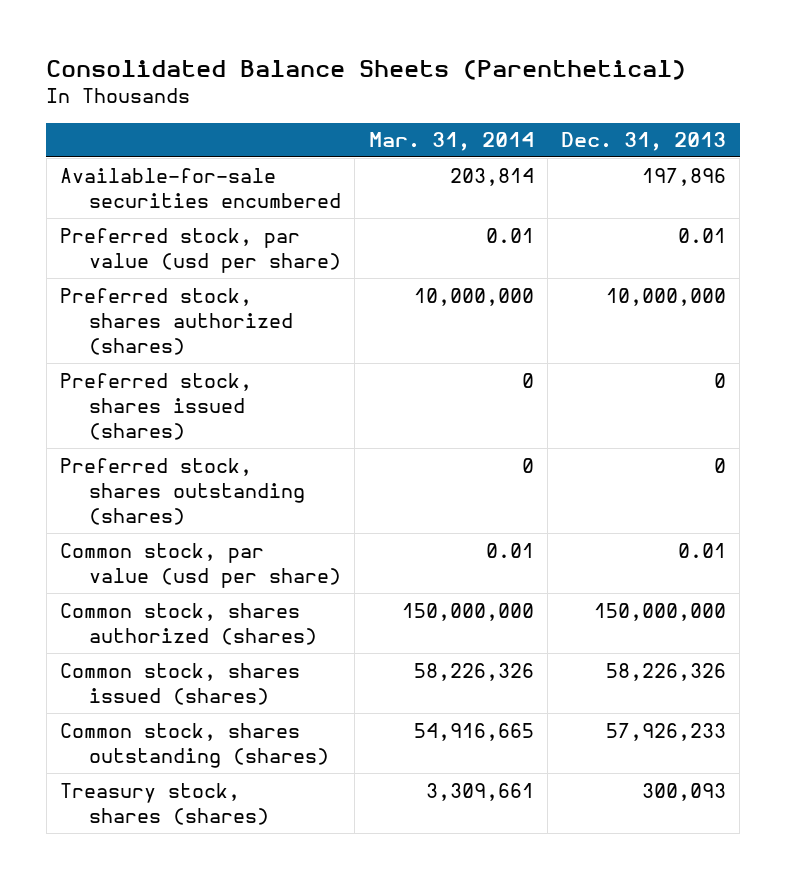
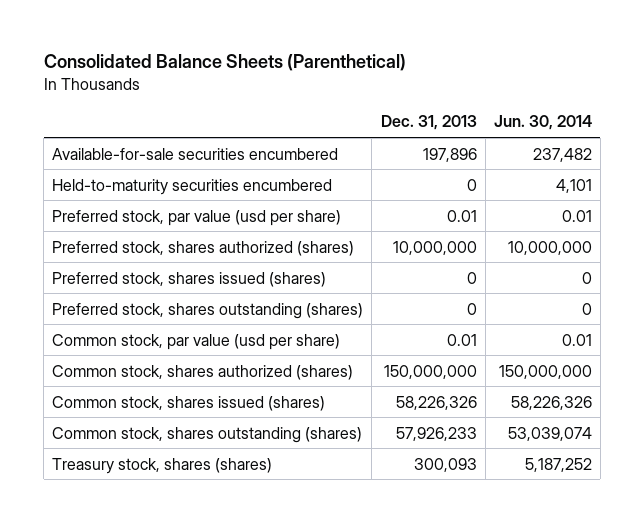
[368,132,534,152] Mar. 31, 2014 -> none
none -> [493,115,592,131] Jun. 30, 2014
none -> [52,178,333,195] Held-to-maturity securities encumbered

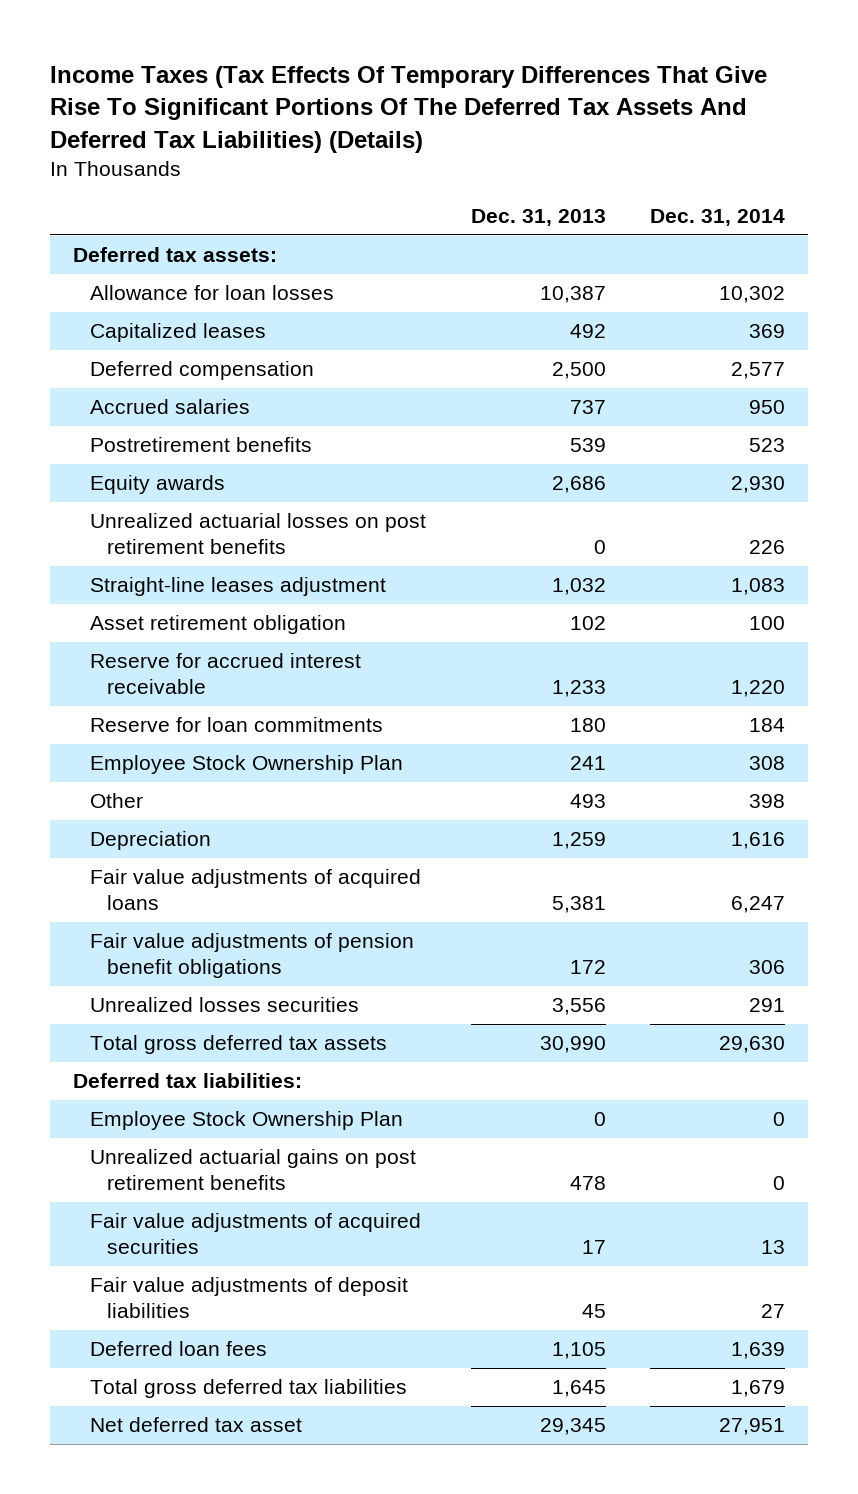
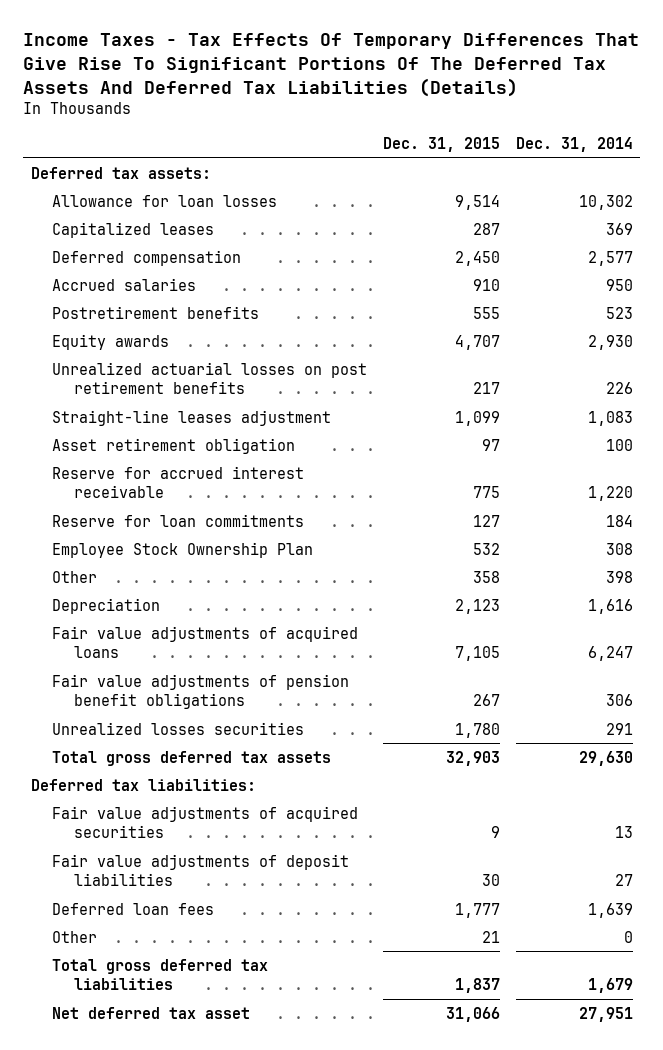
[50,65,768,153] Income Taxes (Tax Effects Of Temporary Differences That Give Rise To Significant Portions Of The Deferred Tax Assets And Deferred Tax Liabilities) (Details) -> [22,33,639,97] Income Taxes - Tax Effects Of Temporary Differences That Give Rise To Significant Portions Of The Deferred Tax Assets And Deferred Tax Liabilities (Details)
[470,208,606,226] Dec. 31, 2013 -> none
none -> [382,137,500,153] Dec. 31, 2015
[89,1111,403,1131] Employee Stock Ownership Plan -> none
[89,1149,416,1191] Unrealized actuarial gains on post retirement benefits -> none
none -> [52,930,98,943] Other

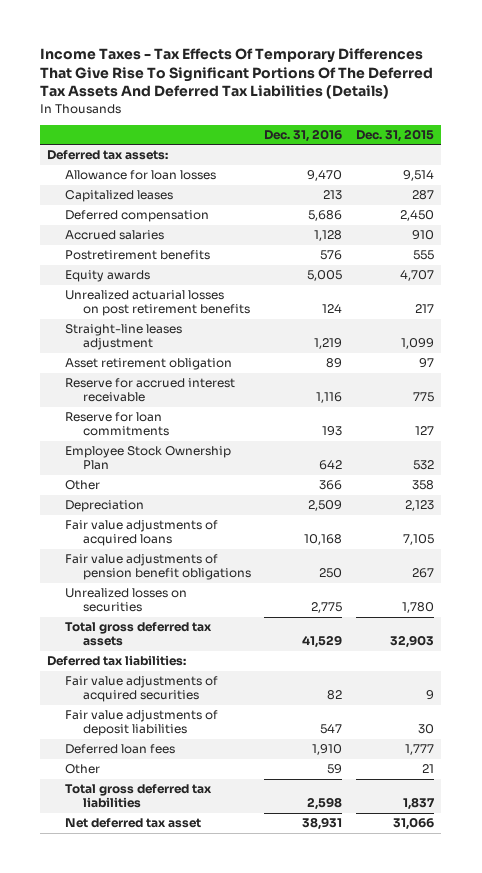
[515,137,633,153] Dec. 31, 2014 -> none
none -> [264,128,343,142] Dec. 31, 2016
[52,721,305,735] Unrealized losses securities -> [64,588,187,613] Unrealized losses on securities

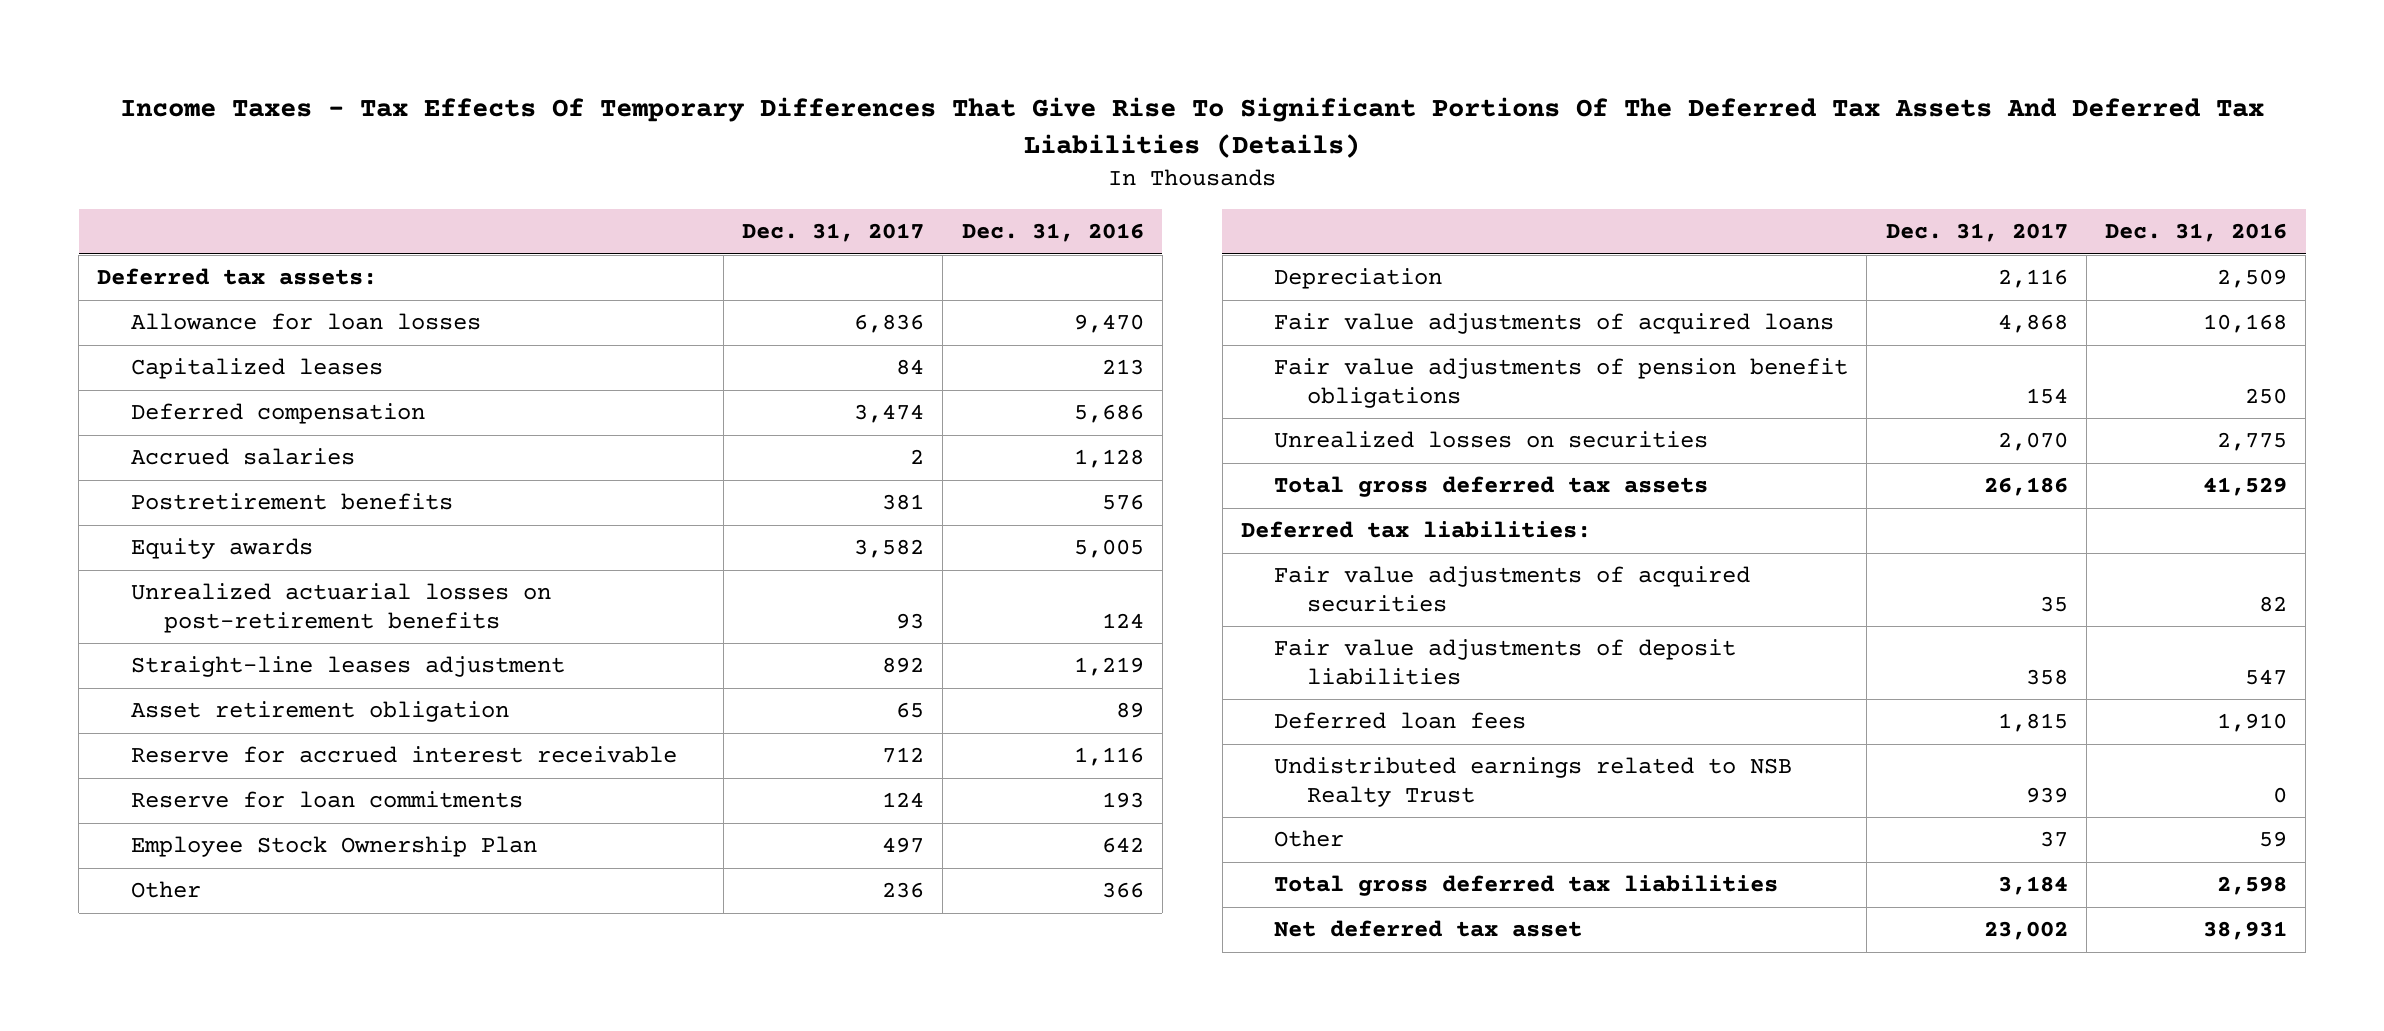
[356,128,435,142] Dec. 31, 2015 -> none
none -> [742,223,925,243] Dec. 31, 2017
[64,290,250,317] Unrealized actuarial losses on post retirement benefits -> [130,583,551,633] Unrealized actuarial losses on post-retirement benefits
none -> [1274,757,1793,807] Undistributed earnings related to NSB Realty Trust

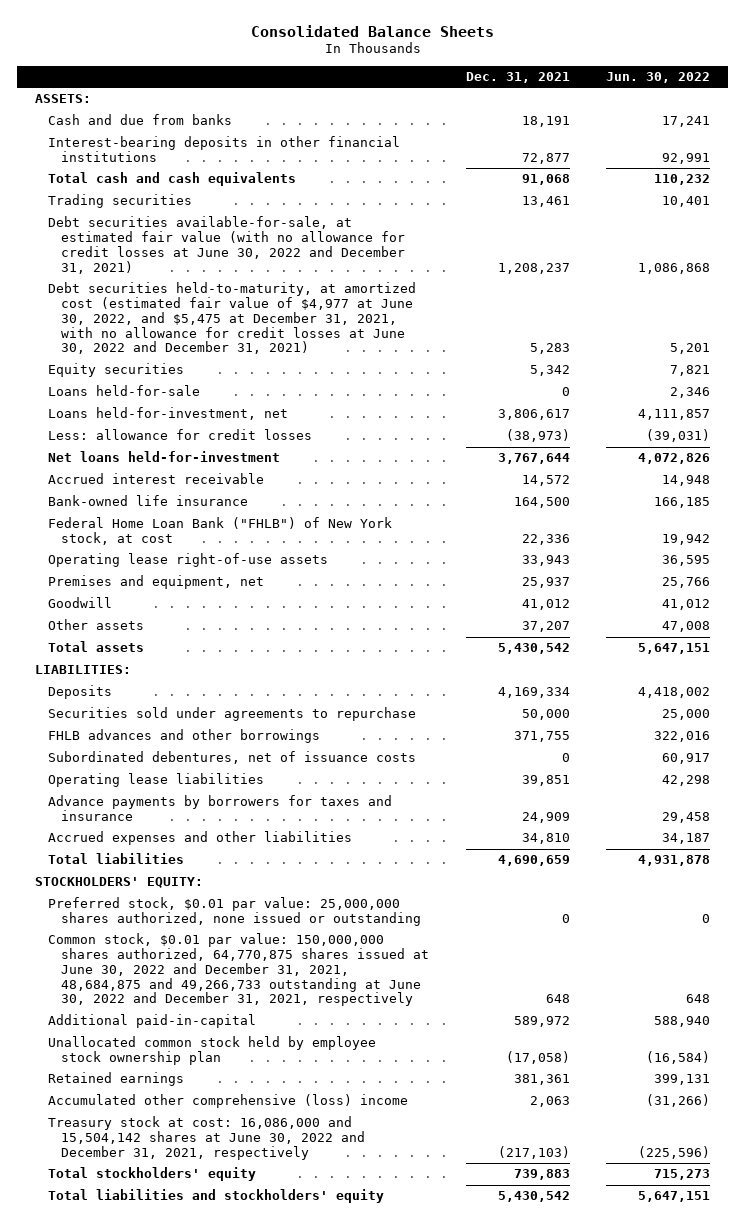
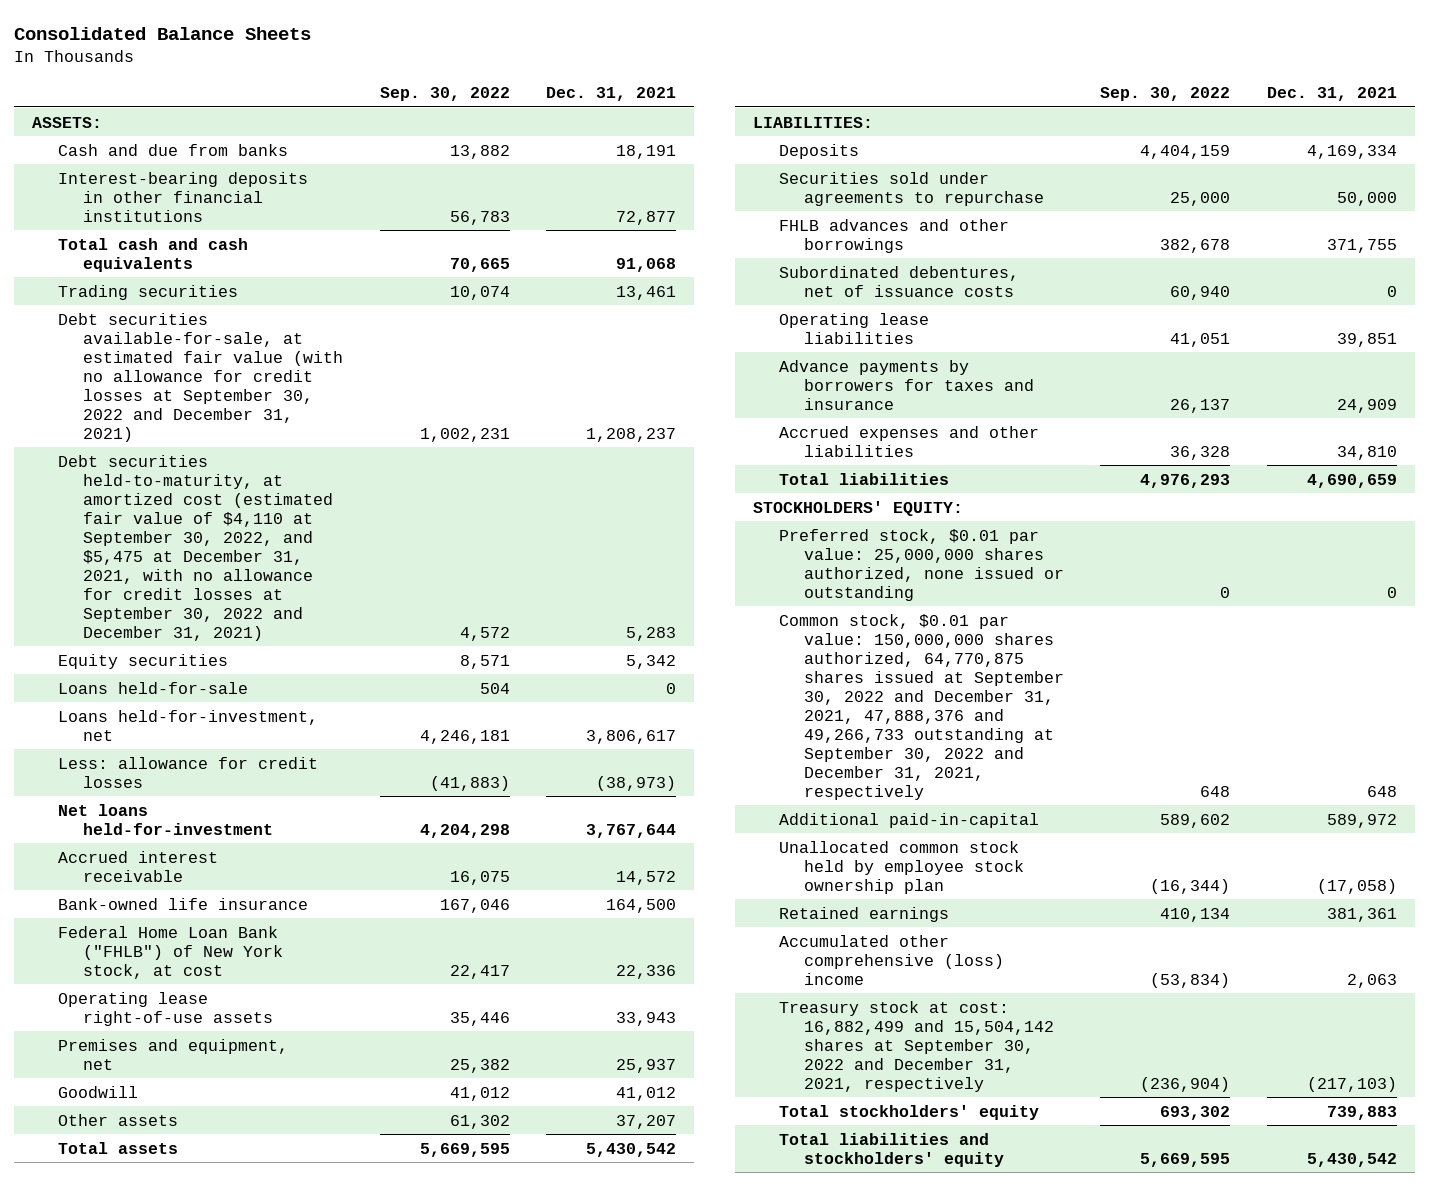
[605,72,710,84] Jun. 30, 2022 -> none
none -> [379,86,510,101] Sep. 30, 2022
[48,216,406,274] Debt securities available-for-sale, at estimated fair value (with no allowance for credit losses at June 30, 2022 and December 31, 2021) -> [57,312,344,442] Debt securities available-for-sale, at estimated fair value (with no allowance for credit losses at September 30, 2022 and December 31, 2021)
[48,282,417,355] Debt securities held-to-maturity, at amortized cost (estimated fair value of $4,977 at June 30, 2022, and $5,475 at December 31, 2021, with no allowance for credit losses at June 30, 2022 and December 31, 2021) -> [57,454,334,641] Debt securities held-to-maturity, at amortized cost (estimated fair value of $4,110 at September 30, 2022, and $5,475 at December 31, 2021, with no allowance for credit losses at September 30, 2022 and December 31, 2021)
[48,933,430,1007] Common stock, $0.01 par value: 150,000,000 shares authorized, 64,770,875 shares issued at June 30, 2022 and December 31, 2021, 48,684,875 and 49,266,733 outstanding at June 30, 2022 and December 31, 2021, respectively -> [778,613,1065,800] Common stock, $0.01 par value: 150,000,000 shares authorized, 64,770,875 shares issued at September 30, 2022 and December 31, 2021, 47,888,376 and 49,266,733 outstanding at September 30, 2022 and December 31, 2021, respectively
[48,1116,366,1160] Treasury stock at cost: 16,086,000 and 15,504,142 shares at June 30, 2022 and December 31, 2021, respectively -> [778,1000,1055,1092] Treasury stock at cost: 16,882,499 and 15,504,142 shares at September 30, 2022 and December 31, 2021, respectively

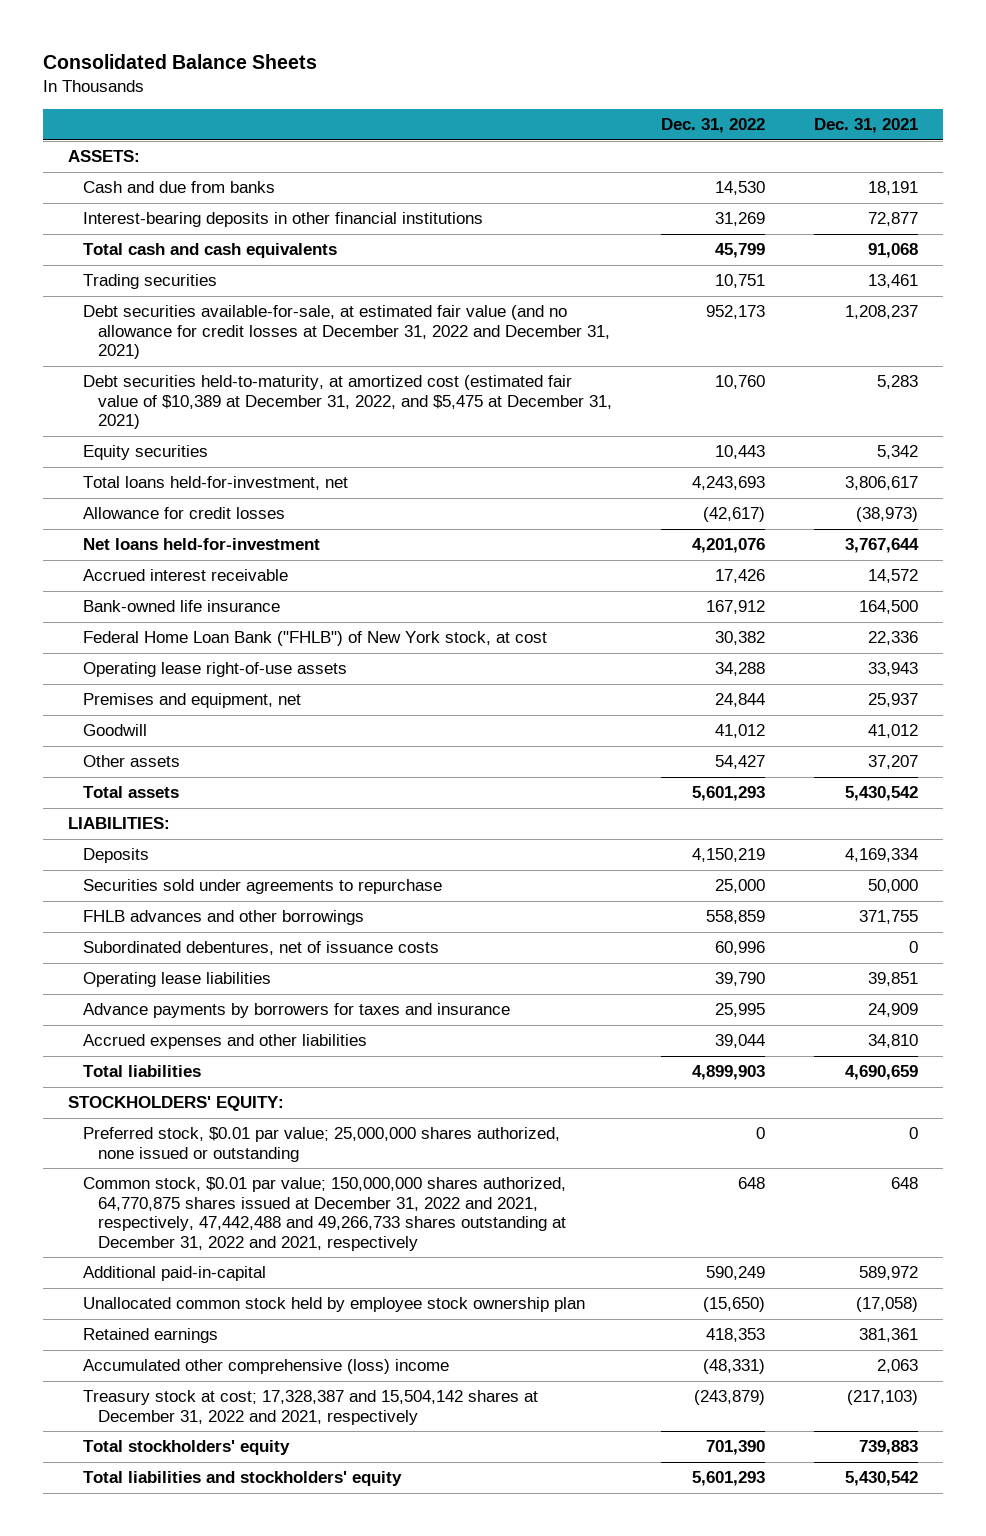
[379,86,510,101] Sep. 30, 2022 -> none
none -> [661,118,766,134] Dec. 31, 2022
[57,312,344,442] Debt securities available-for-sale, at estimated fair value (with no allowance for credit losses at September 30, 2022 and December 31, 2021) -> [82,305,611,360] Debt securities available-for-sale, at estimated fair value (and no allowance for credit losses at December 31, 2022 and December 31, 2021)
[57,454,334,641] Debt securities held-to-maturity, at amortized cost (estimated fair value of $4,110 at September 30, 2022, and $5,475 at December 31, 2021, with no allowance for credit losses at September 30, 2022 and December 31, 2021) -> [82,375,613,430] Debt securities held-to-maturity, at amortized cost (estimated fair value of $10,389 at December 31, 2022, and $5,475 at December 31, 2021)
[57,681,248,694] Loans held-for-sale -> none
[57,709,318,741] Loans held-for-investment, net -> [82,476,348,491] Total loans held-for-investment, net
[57,756,318,788] Less: allowance for credit losses -> [82,507,285,520] Allowance for credit losses
[778,528,1065,601] Preferred stock, $0.01 par value: 25,000,000 shares authorized, none issued or outstanding -> [82,1127,560,1162] Preferred stock, $0.01 par value; 25,000,000 shares authorized, none issued or outstanding
[778,613,1065,800] Common stock, $0.01 par value: 150,000,000 shares authorized, 64,770,875 shares issued at September 30, 2022 and December 31, 2021, 47,888,376 and 49,266,733 outstanding at September 30, 2022 and December 31, 2021, respectively -> [82,1177,567,1251] Common stock, $0.01 par value; 150,000,000 shares authorized, 64,770,875 shares issued at December 31, 2022 and 2021, respectively, 47,442,488 and 49,266,733 shares outstanding at December 31, 2022 and 2021, respectively
[778,1000,1055,1092] Treasury stock at cost: 16,882,499 and 15,504,142 shares at September 30, 2022 and December 31, 2021, respectively -> [82,1390,538,1425] Treasury stock at cost; 17,328,387 and 15,504,142 shares at December 31, 2022 and 2021, respectively

